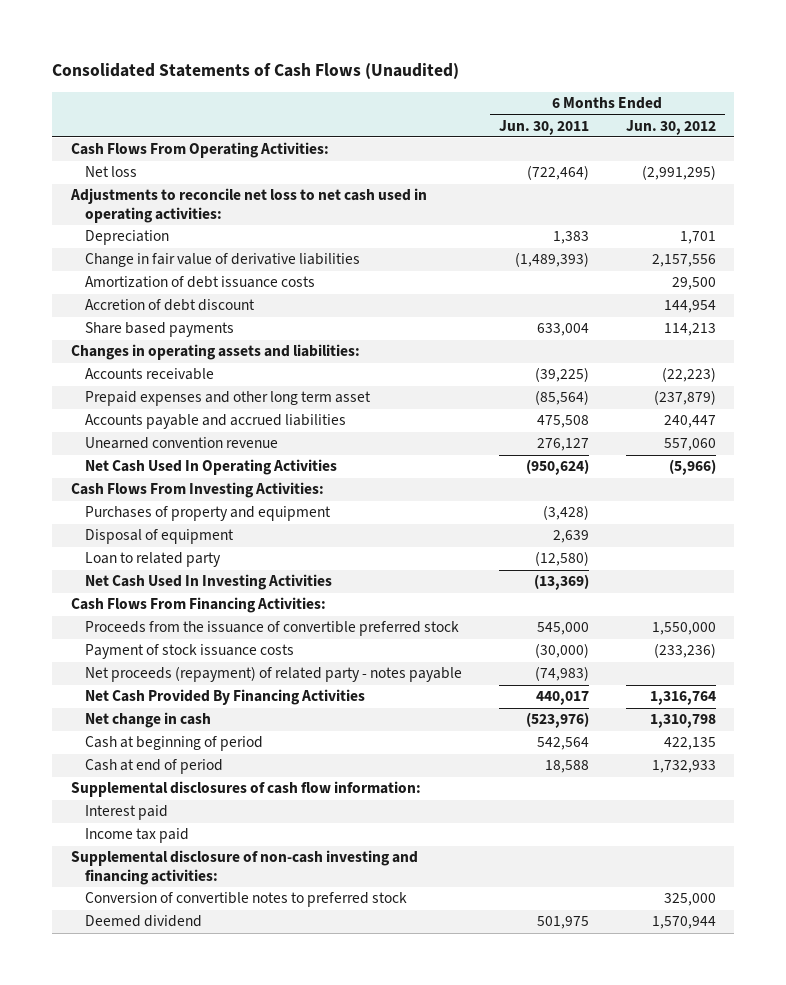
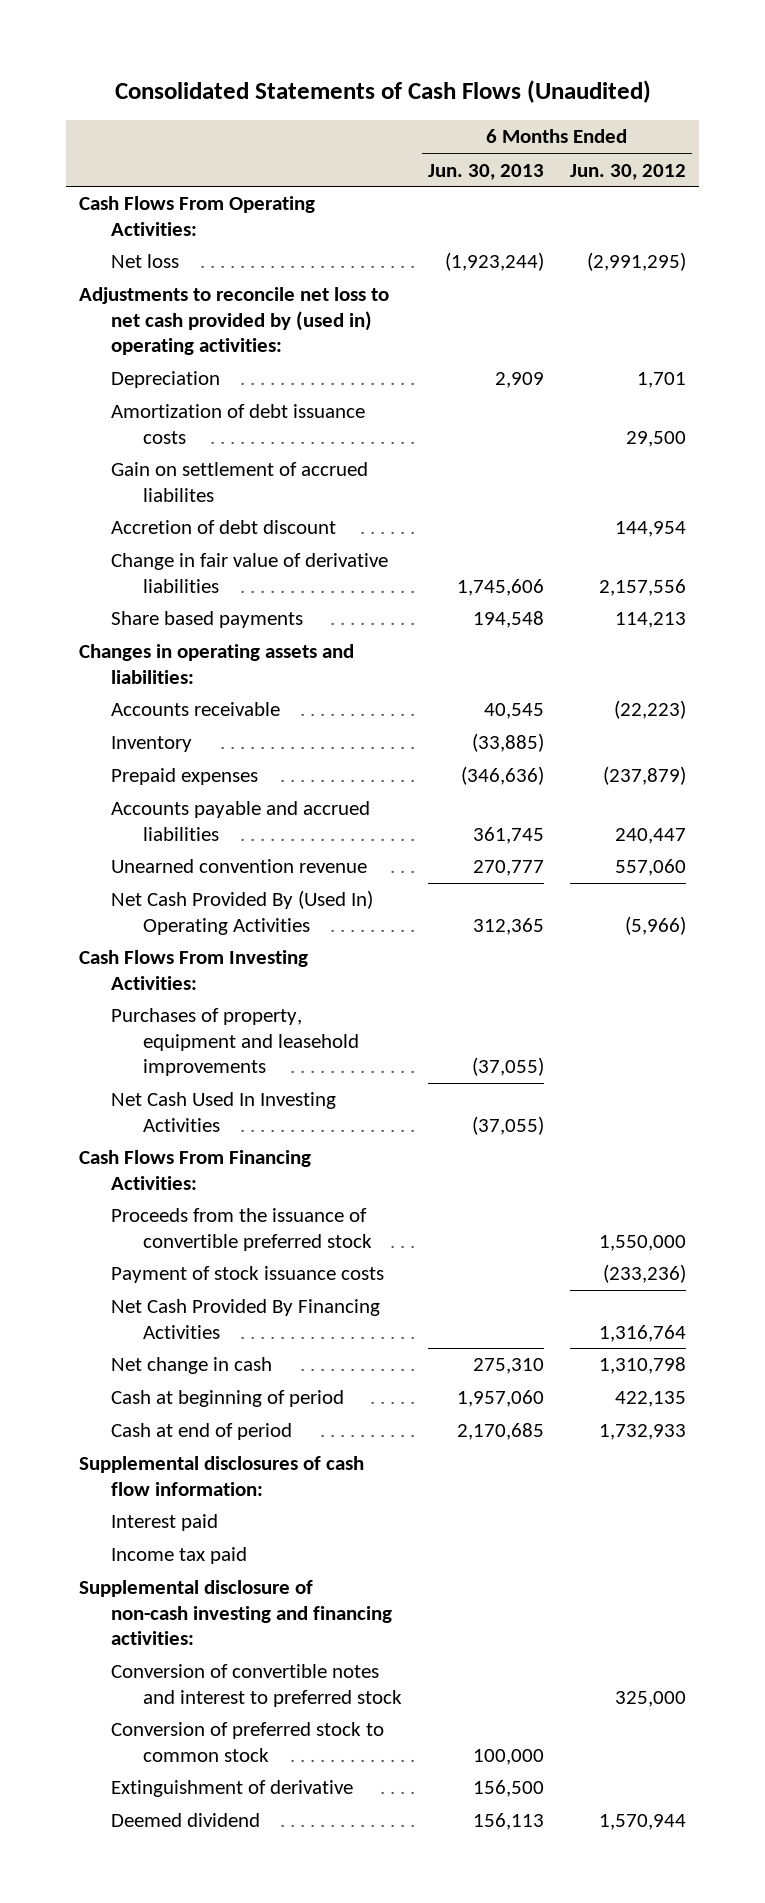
[498,119,589,135] Jun. 30, 2011 -> none
none -> [427,163,544,180] Jun. 30, 2013
[69,188,427,223] Adjustments to reconcile net loss to net cash used in operating activities: -> [79,287,390,356] Adjustments to reconcile net loss to net cash provided by (used in) operating activities:
none -> [111,462,369,502] Gain on settlement of accrued liabilites
[84,253,360,268] Change in fair value of derivative liabilities -> [111,553,389,593] Change in fair value of derivative liabilities
none -> [111,736,193,753] Inventory
[84,391,371,407] Prepaid expenses and other long term asset -> [111,768,259,786] Prepaid expenses
[84,459,337,476] Net Cash Used In Operating Activities -> [111,890,374,935] Net Cash Provided By (Used In) Operating Activities
[84,529,234,545] Disposal of equipment -> none
[84,552,221,568] Loan to related party -> none
[84,506,331,522] Purchases of property and equipment -> [111,1008,360,1077] Purchases of property, equipment and leasehold improvements
[84,666,462,683] Net proceeds (repayment) of related party - notes payable -> none
[84,892,407,908] Conversion of convertible notes to preferred stock -> [111,1664,403,1707] Conversion of convertible notes and interest to preferred stock
none -> [111,1722,385,1762] Conversion of preferred stock to common stock
none -> [111,1780,354,1798] Extinguishment of derivative

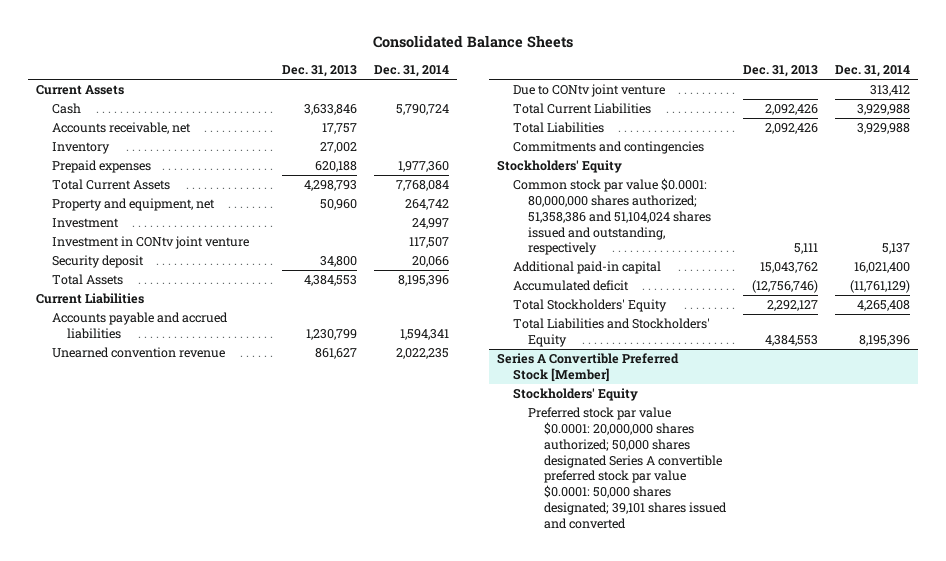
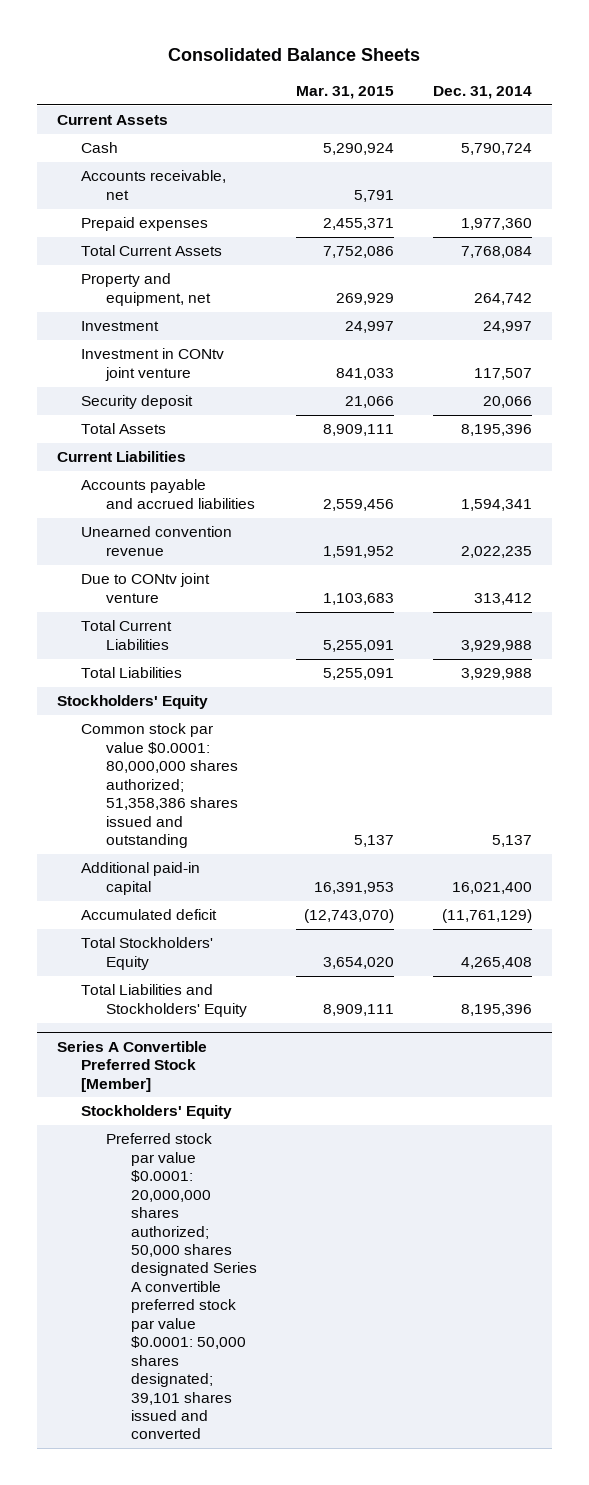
[281,64,357,77] Dec. 31, 2013 -> none
none -> [296,86,395,100] Mar. 31, 2015
[51,142,110,155] Inventory -> none
[512,141,704,155] Commitments and contingencies -> none
[512,178,712,256] Common stock par value $0.0001: 80,000,000 shares authorized; 51,358,386 and 51,104,024 shares issued and outstanding, respectively -> [81,723,239,849] Common stock par value $0.0001: 80,000,000 shares authorized; 51,358,386 shares issued and outstanding

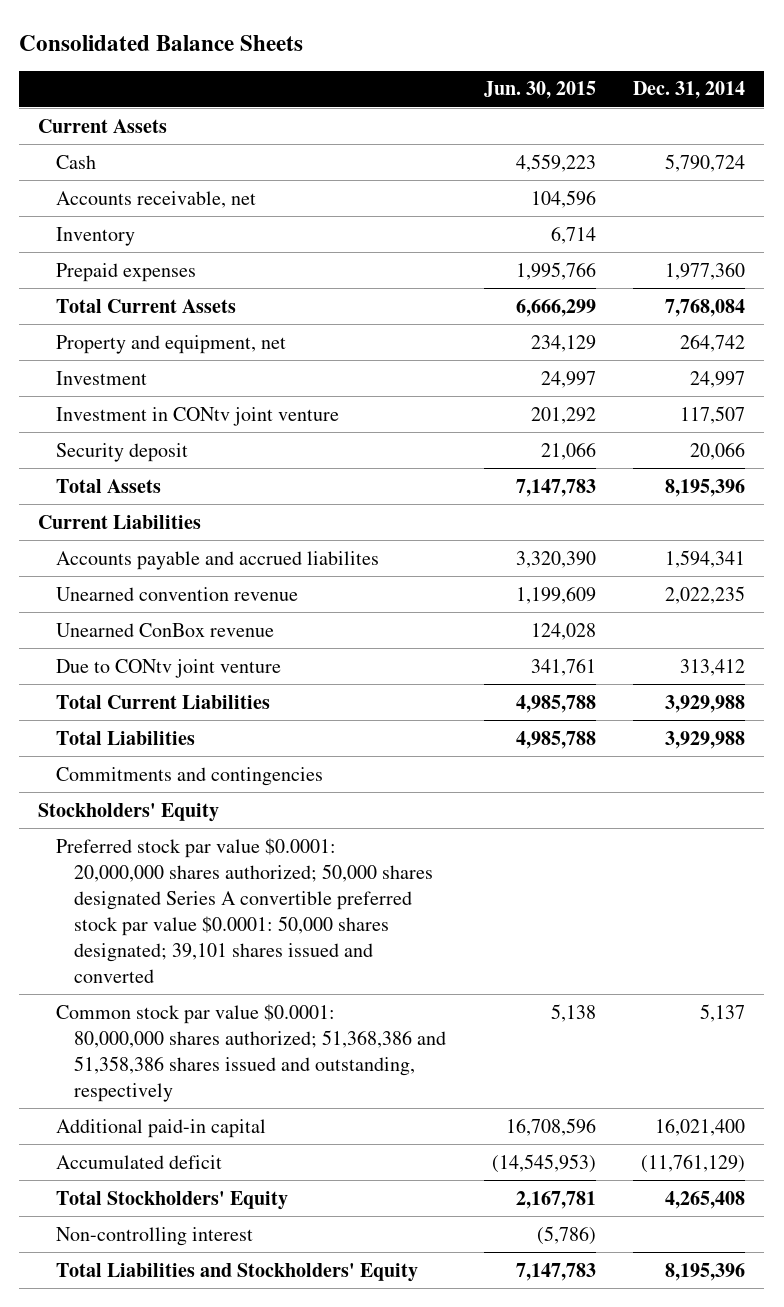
[296,86,395,100] Mar. 31, 2015 -> none
none -> [483,81,596,100] Jun. 30, 2015
none -> [55,226,135,246] Inventory
[81,479,256,509] Accounts payable and accrued liabilities -> [55,550,379,570] Accounts payable and accrued liabilites
none -> [55,622,274,637] Unearned ConBox revenue
none -> [55,766,323,786] Commitments and contingencies
none -> [55,837,433,983] Preferred stock par value $0.0001: 20,000,000 shares authorized; 50,000 shares designated Series A convertible preferred stock par value $0.0001: 50,000 shares designated; 39,101 shares issued and converted
[81,723,239,849] Common stock par value $0.0001: 80,000,000 shares authorized; 51,358,386 shares issued and outstanding -> [55,1003,446,1102] Common stock par value $0.0001: 80,000,000 shares authorized; 51,368,386 and 51,358,386 shares issued and outstanding, respectively
none -> [55,1226,253,1246] Non-controlling interest
[56,1040,207,1092] Series A Convertible Preferred Stock [Member] -> none
[81,1105,233,1120] Stockholders' Equity -> none
[106,1133,257,1440] Preferred stock par value $0.0001: 20,000,000 shares authorized; 50,000 shares designated Series A convertible preferred stock par value $0.0001: 50,000 shares designated; 39,101 shares issued and converted -> none

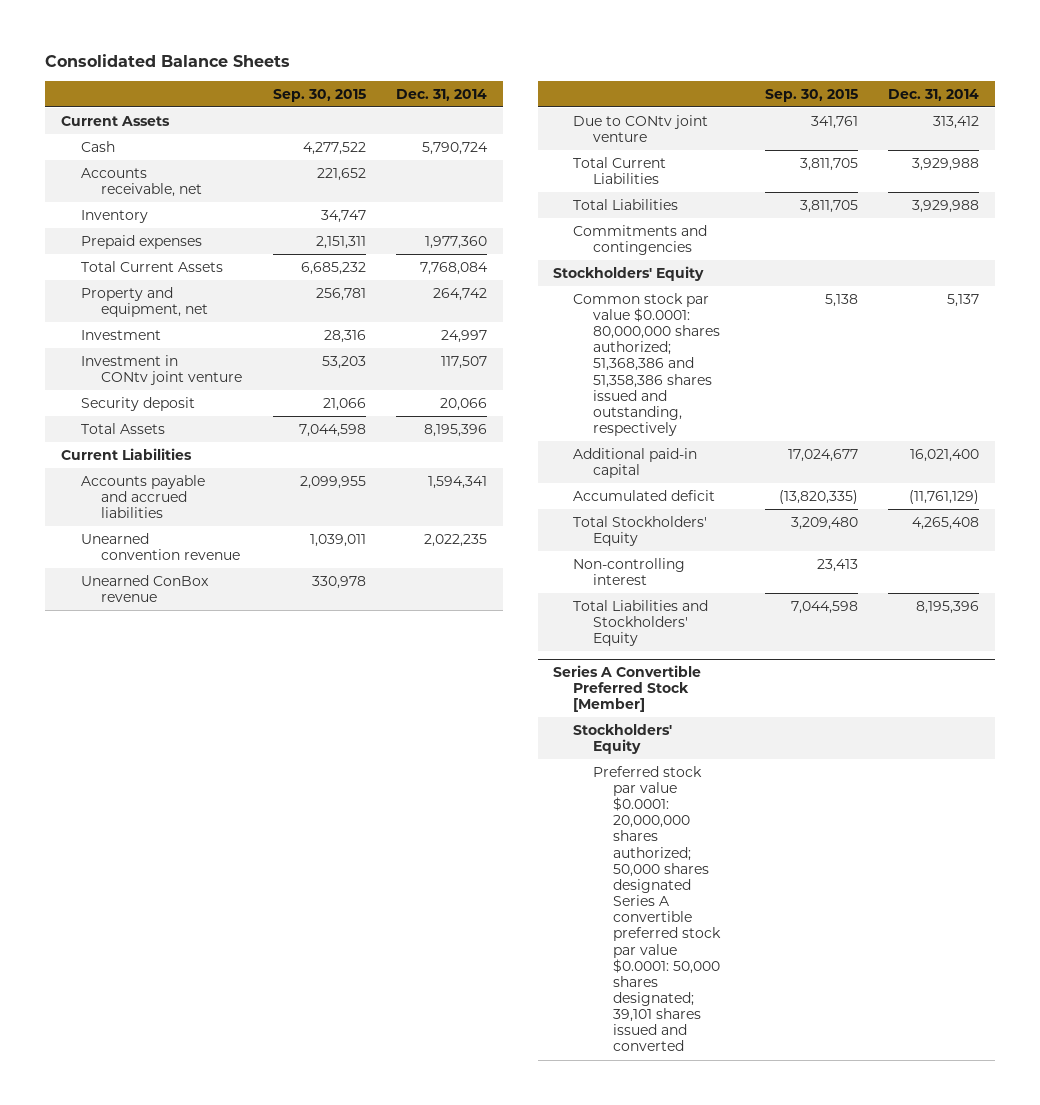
[483,81,596,100] Jun. 30, 2015 -> none
none -> [272,88,366,102] Sep. 30, 2015
[55,550,379,570] Accounts payable and accrued liabilites -> [80,474,205,519] Accounts payable and accrued liabilities
[55,837,433,983] Preferred stock par value $0.0001: 20,000,000 shares authorized; 50,000 shares designated Series A convertible preferred stock par value $0.0001: 50,000 shares designated; 39,101 shares issued and converted -> none
none -> [552,664,701,713] Series A Convertible Preferred Stock [Member]
none -> [572,723,672,754] Stockholders' Equity
none -> [593,765,722,1052] Preferred stock par value $0.0001: 20,000,000 shares authorized; 50,000 shares designated Series A convertible preferred stock par value $0.0001: 50,000 shares designated; 39,101 shares issued and converted

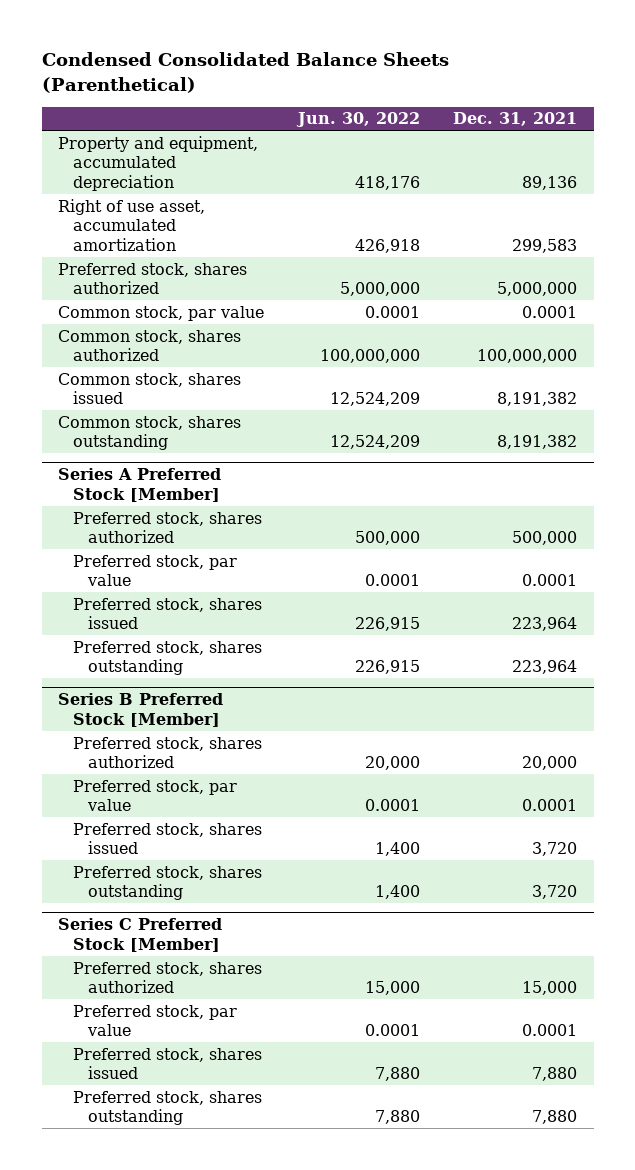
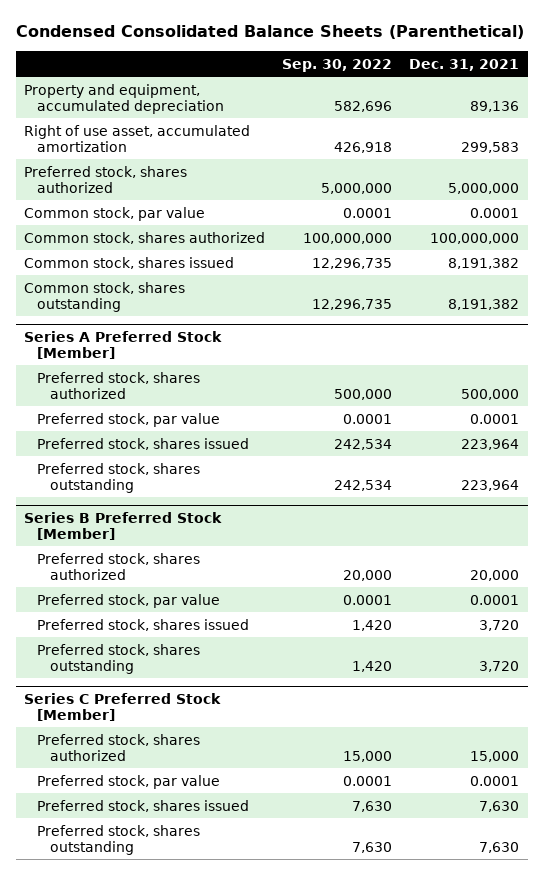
[295,112,420,128] Jun. 30, 2022 -> none
none -> [282,58,393,72] Sep. 30, 2022
[532,1067,578,1082] 7,880 -> [479,800,520,812] 7,630
[532,1110,578,1125] 7,880 -> [479,841,520,853] 7,630

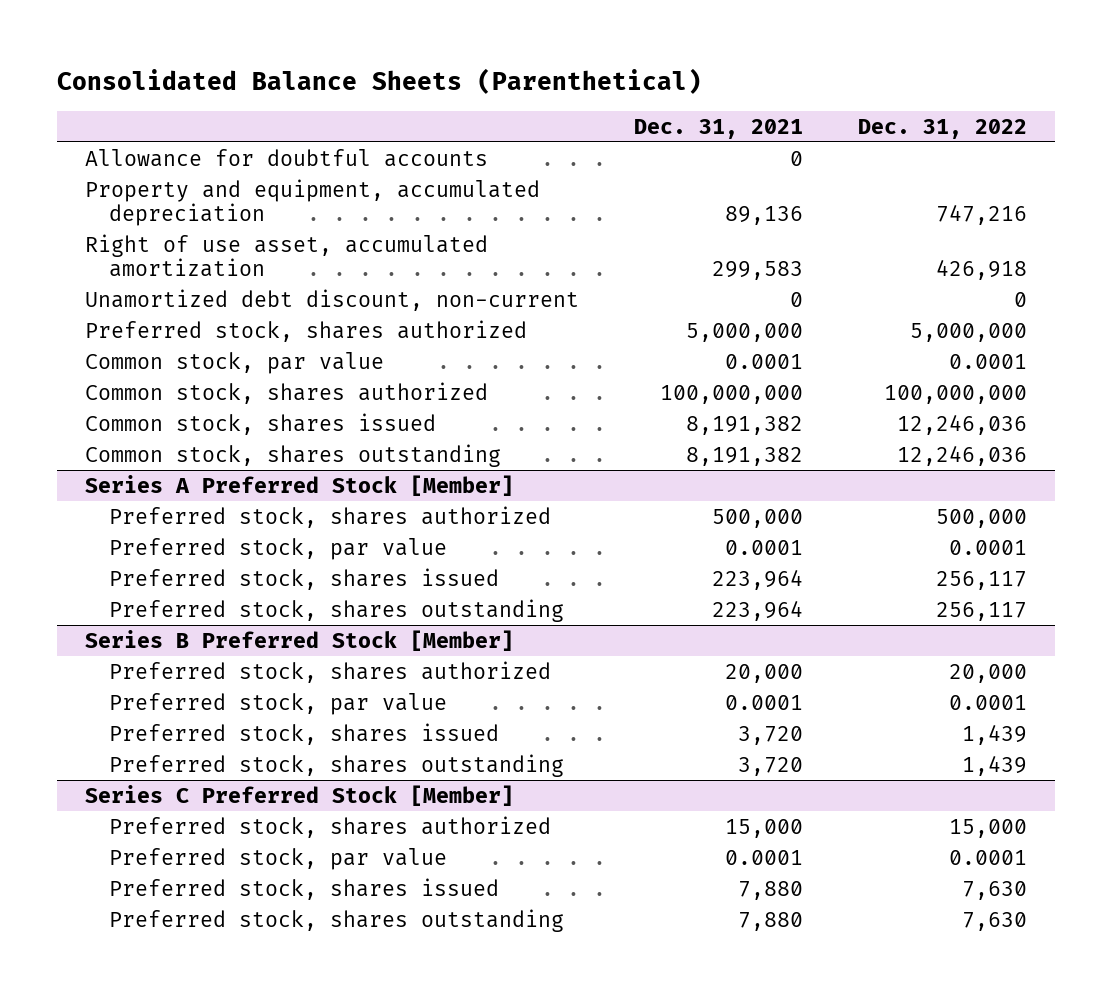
[15,25,524,40] Condensed Consolidated Balance Sheets (Parenthetical) -> [57,67,703,94] Consolidated Balance Sheets (Parenthetical)
[282,58,393,72] Sep. 30, 2022 -> none
none -> [858,118,1028,139] Dec. 31, 2022
none -> [84,148,488,167] Allowance for doubtful accounts
none -> [84,288,579,311] Unamortized debt discount, non-current
[479,800,520,812] 7,630 -> [737,880,803,900] 7,880
[479,841,520,853] 7,630 -> [737,911,803,931] 7,880

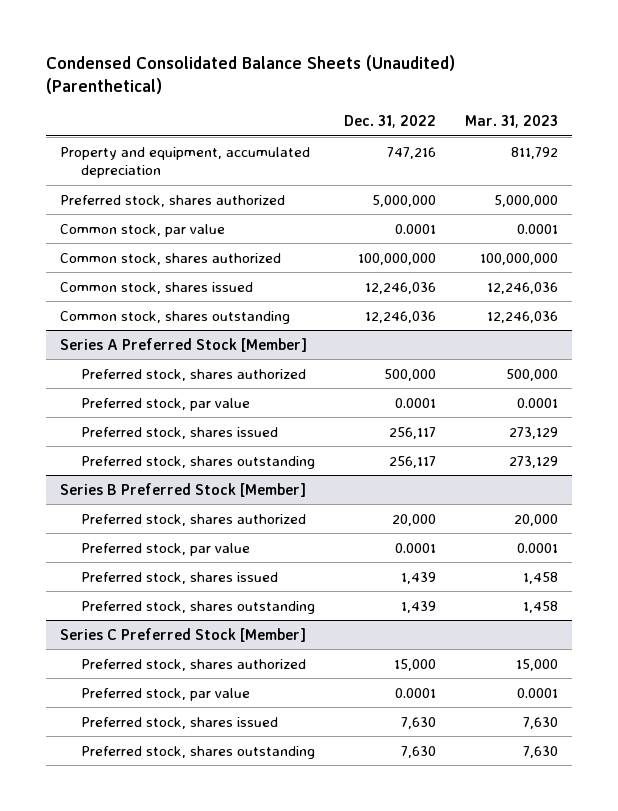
[57,67,703,94] Consolidated Balance Sheets (Parenthetical) -> [45,54,455,94] Condensed Consolidated Balance Sheets (Unaudited) (Parenthetical)
[633,118,803,139] Dec. 31, 2021 -> none
none -> [464,115,558,129] Mar. 31, 2023
[84,148,488,167] Allowance for doubtful accounts -> none
[84,233,488,278] Right of use asset, accumulated amortization -> none
[84,288,579,311] Unamortized debt discount, non-current -> none

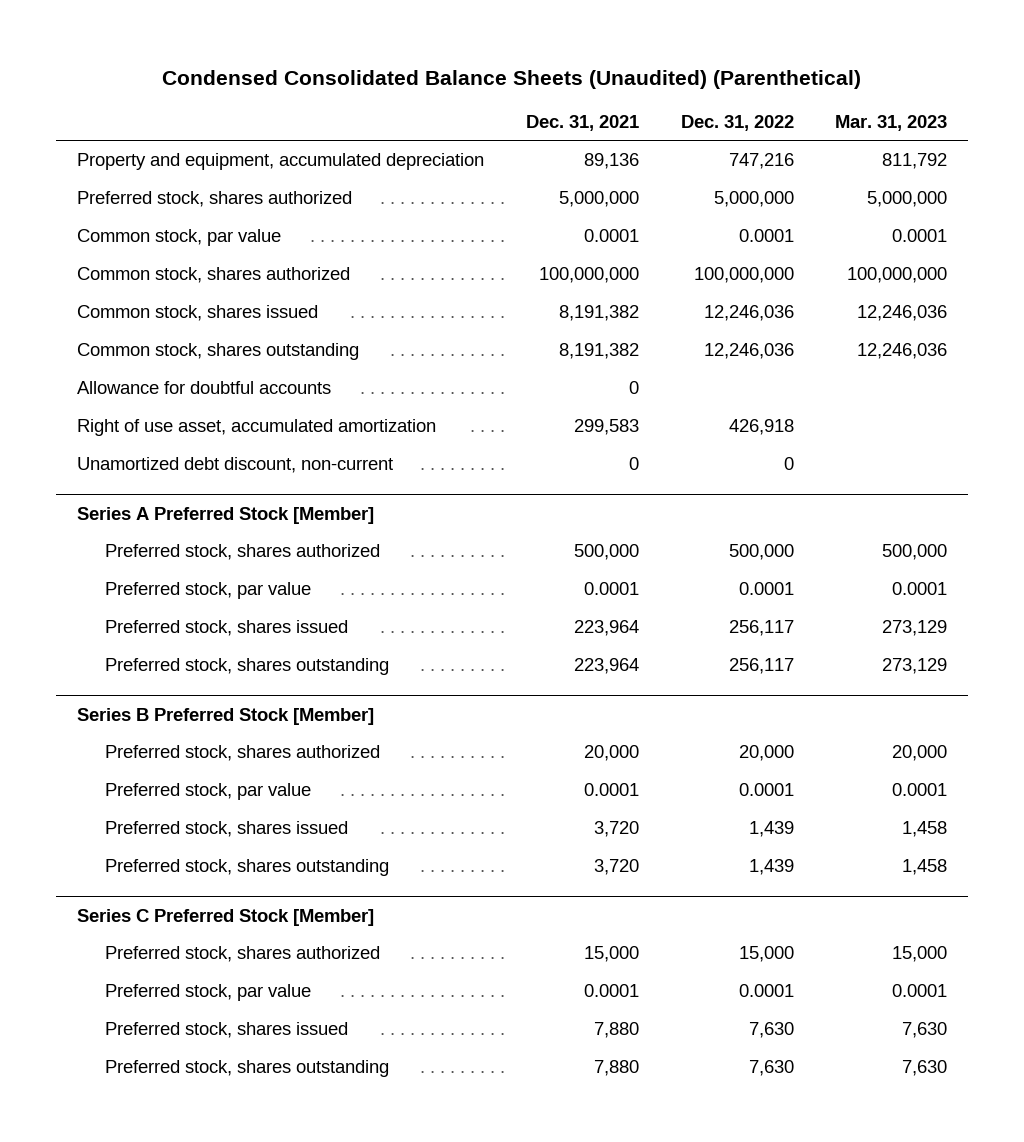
none -> [525,114,639,131] Dec. 31, 2021
none -> [77,381,332,395] Allowance for doubtful accounts
none -> [77,419,437,437] Right of use asset, accumulated amortization
none -> [77,457,394,474] Unamortized debt discount, non-current

